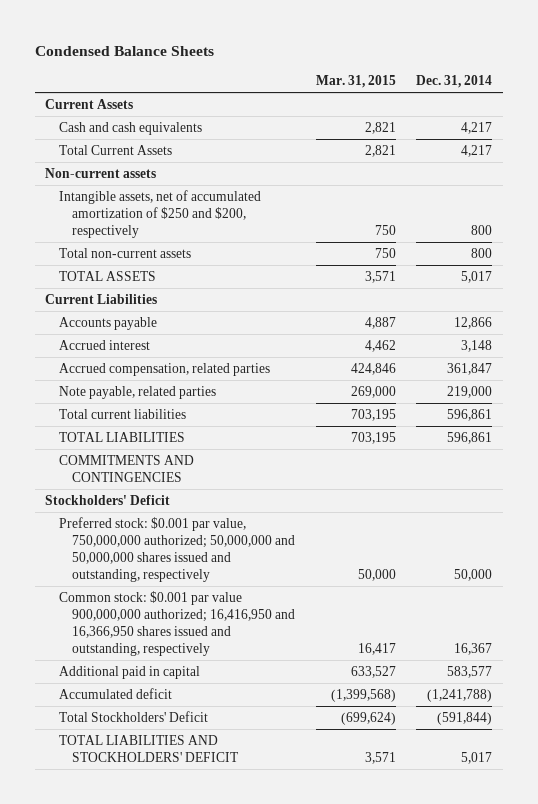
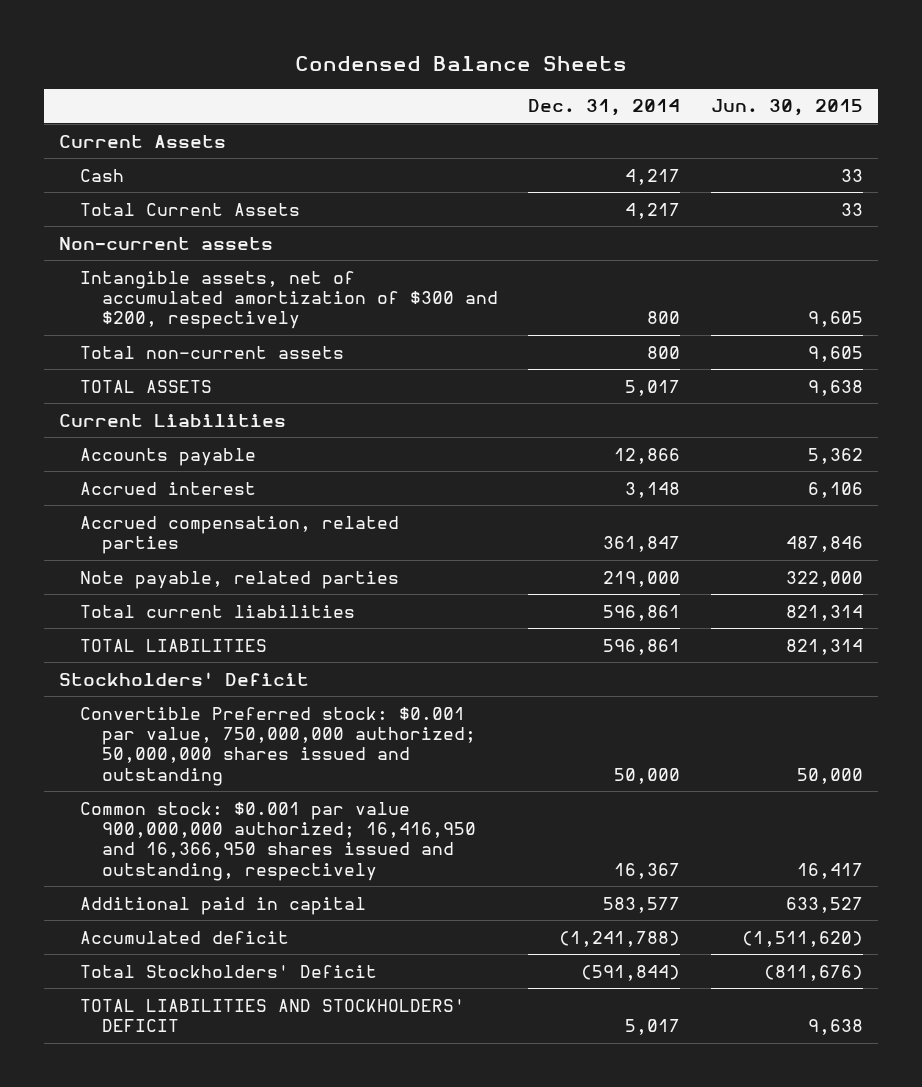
[315,74,396,88] Mar. 31, 2015 -> none
none -> [710,99,863,117] Jun. 30, 2015
[58,121,202,135] Cash and cash equivalents -> [80,168,125,182] Cash
[58,189,261,239] Intangible assets, net of accumulated amortization of $250 and $200, respectively -> [80,270,498,330] Intangible assets, net of accumulated amortization of $300 and $200, respectively
[58,454,194,482] COMMITMENTS AND CONTINGENCIES -> none
[58,516,295,583] Preferred stock: $0.001 par value, 750,000,000 authorized; 50,000,000 and 50,000,000 shares issued and outstanding, respectively -> [80,706,476,786] Convertible Preferred stock: $0.001 par value, 750,000,000 authorized; 50,000,000 shares issued and outstanding

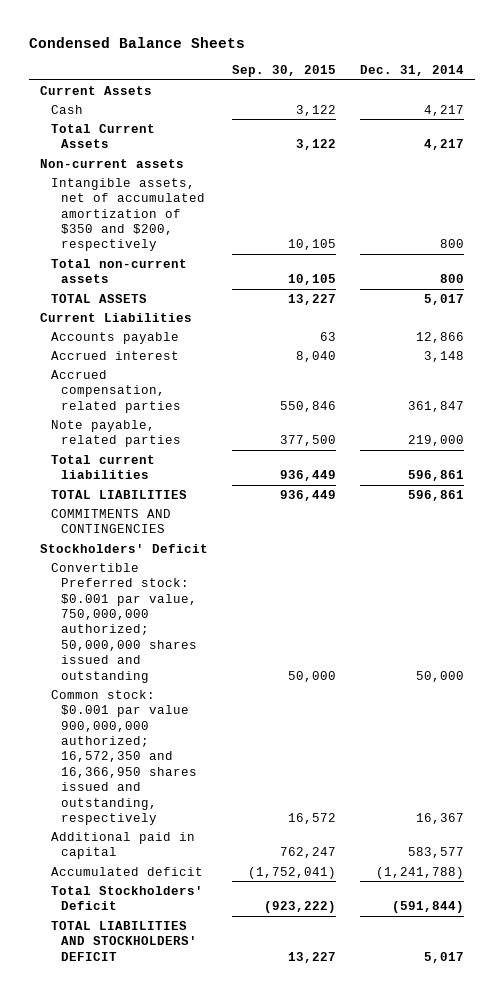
[710,99,863,117] Jun. 30, 2015 -> none
none -> [231,65,336,78] Sep. 30, 2015
[80,270,498,330] Intangible assets, net of accumulated amortization of $300 and $200, respectively -> [50,177,206,252] Intangible assets, net of accumulated amortization of $350 and $200, respectively
none -> [50,508,171,534] COMMITMENTS AND CONTINGENCIES
[80,801,476,881] Common stock: $0.001 par value 900,000,000 authorized; 16,416,950 and 16,366,950 shares issued and outstanding, respectively -> [50,689,198,825] Common stock: $0.001 par value 900,000,000 authorized; 16,572,350 and 16,366,950 shares issued and outstanding, respectively

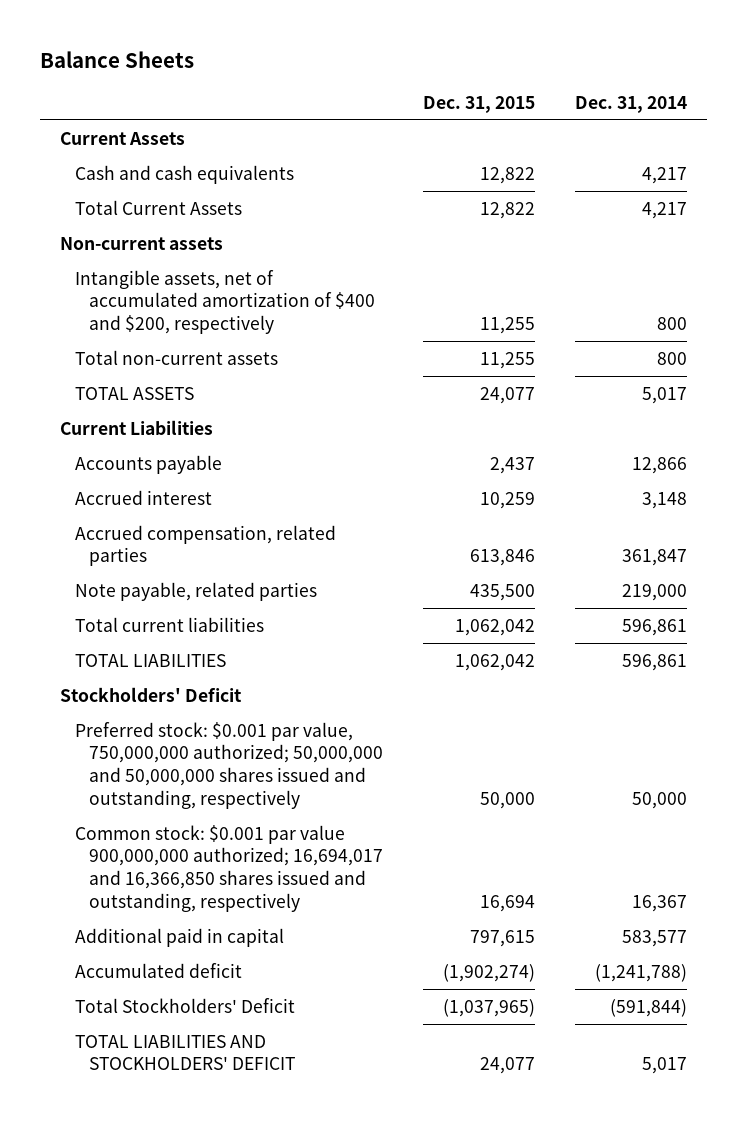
[28,36,245,48] Condensed Balance Sheets -> [40,50,195,68] Balance Sheets
[231,65,336,78] Sep. 30, 2015 -> none
none -> [422,96,535,114] Dec. 31, 2015
[50,104,83,114] Cash -> [74,164,294,184] Cash and cash equivalents
[50,177,206,252] Intangible assets, net of accumulated amortization of $350 and $200, respectively -> [74,269,375,335] Intangible assets, net of accumulated amortization of $400 and $200, respectively
[50,508,171,534] COMMITMENTS AND CONTINGENCIES -> none
[50,562,198,683] Convertible Preferred stock: $0.001 par value, 750,000,000 authorized; 50,000,000 shares issued and outstanding -> [74,721,383,809] Preferred stock: $0.001 par value, 750,000,000 authorized; 50,000,000 and 50,000,000 shares issued and outstanding, respectively
[50,689,198,825] Common stock: $0.001 par value 900,000,000 authorized; 16,572,350 and 16,366,950 shares issued and outstanding, respectively -> [74,824,383,912] Common stock: $0.001 par value 900,000,000 authorized; 16,694,017 and 16,366,850 shares issued and outstanding, respectively

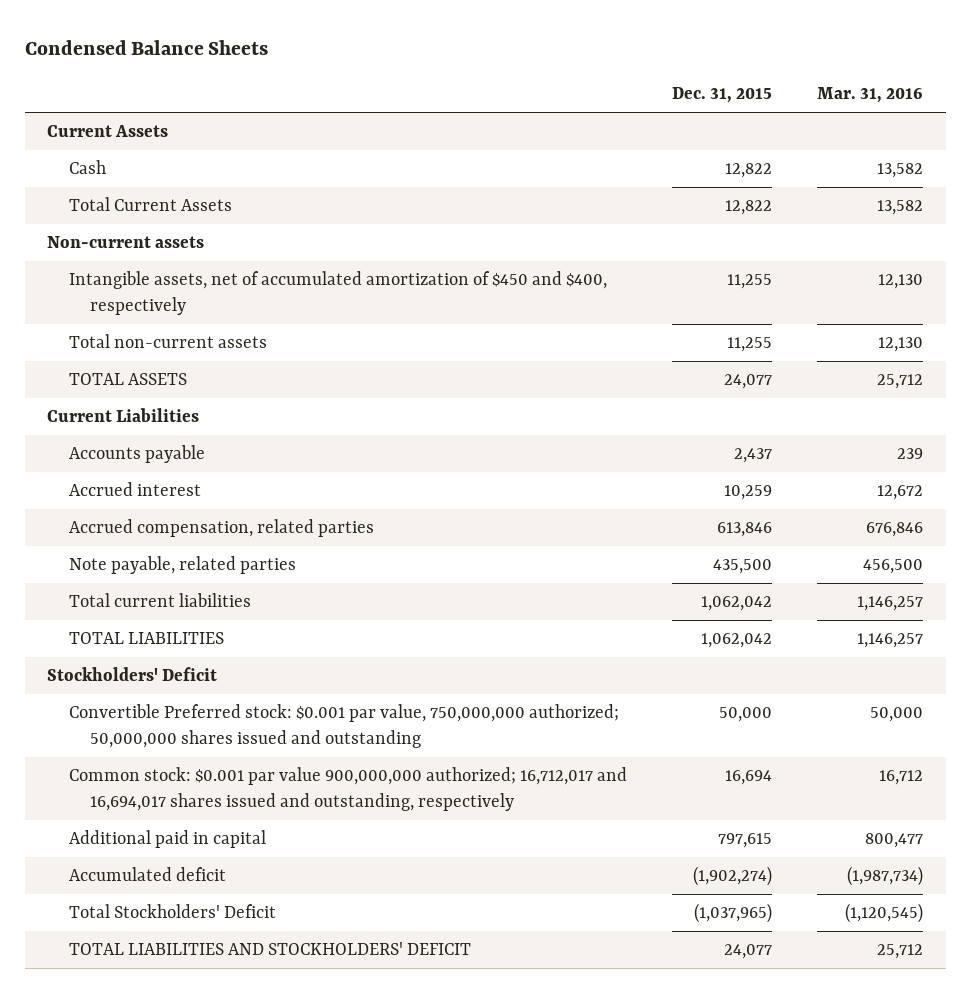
[40,50,195,68] Balance Sheets -> [24,40,268,56] Condensed Balance Sheets
[574,96,687,114] Dec. 31, 2014 -> none
none -> [816,87,923,104] Mar. 31, 2016
[74,164,294,184] Cash and cash equivalents -> [68,160,106,175] Cash
[74,269,375,335] Intangible assets, net of accumulated amortization of $400 and $200, respectively -> [68,271,607,315] Intangible assets, net of accumulated amortization of $450 and $400, respectively
[74,721,383,809] Preferred stock: $0.001 par value, 750,000,000 authorized; 50,000,000 and 50,000,000 shares issued and outstanding, respectively -> [68,704,619,748] Convertible Preferred stock: $0.001 par value, 750,000,000 authorized; 50,000,000 shares issued and outstanding
[74,824,383,912] Common stock: $0.001 par value 900,000,000 authorized; 16,694,017 and 16,366,850 shares issued and outstanding, respectively -> [68,767,627,811] Common stock: $0.001 par value 900,000,000 authorized; 16,712,017 and 16,694,017 shares issued and outstanding, respectively

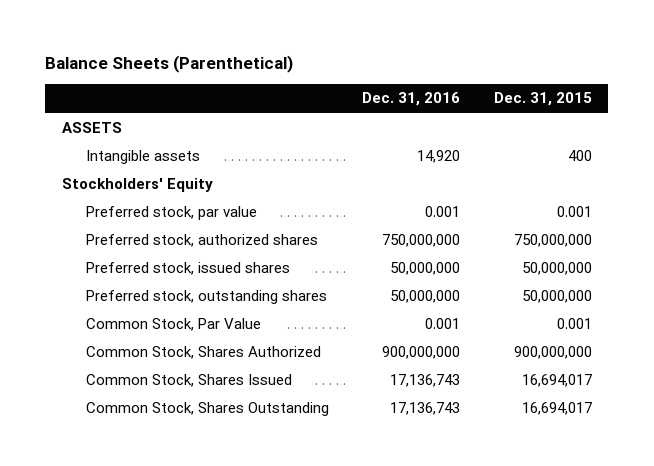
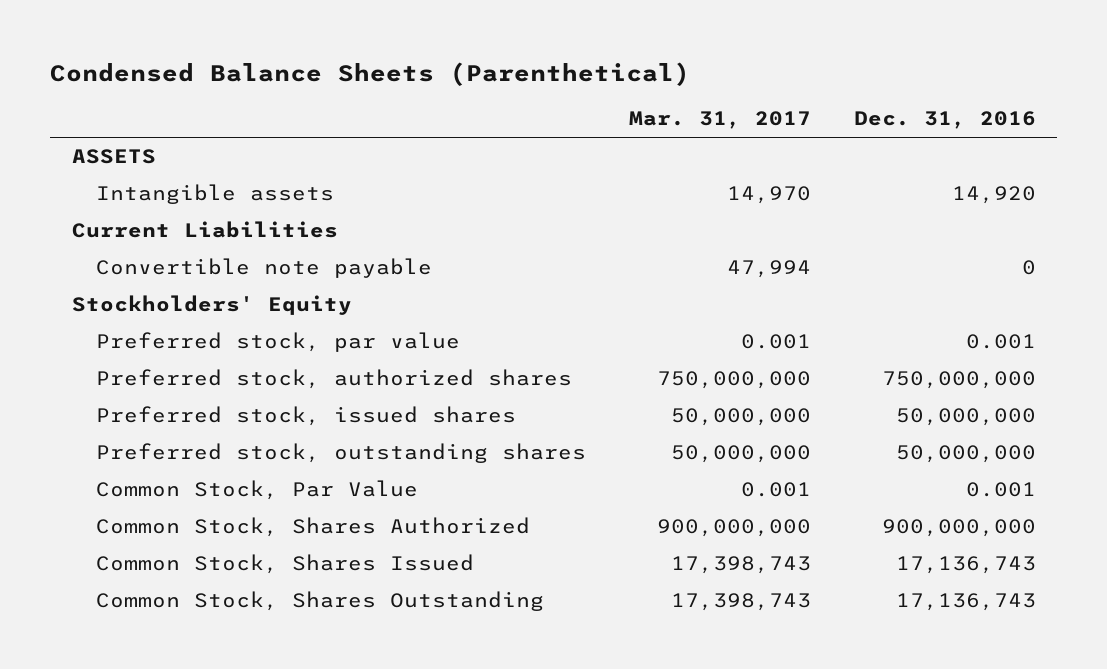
[45,54,294,73] Balance Sheets (Parenthetical) -> [50,61,691,86] Condensed Balance Sheets (Parenthetical)
[493,92,592,107] Dec. 31, 2015 -> none
none -> [629,111,812,130] Mar. 31, 2017
none -> [71,221,338,239] Current Liabilities
none -> [96,258,433,279] Convertible note payable

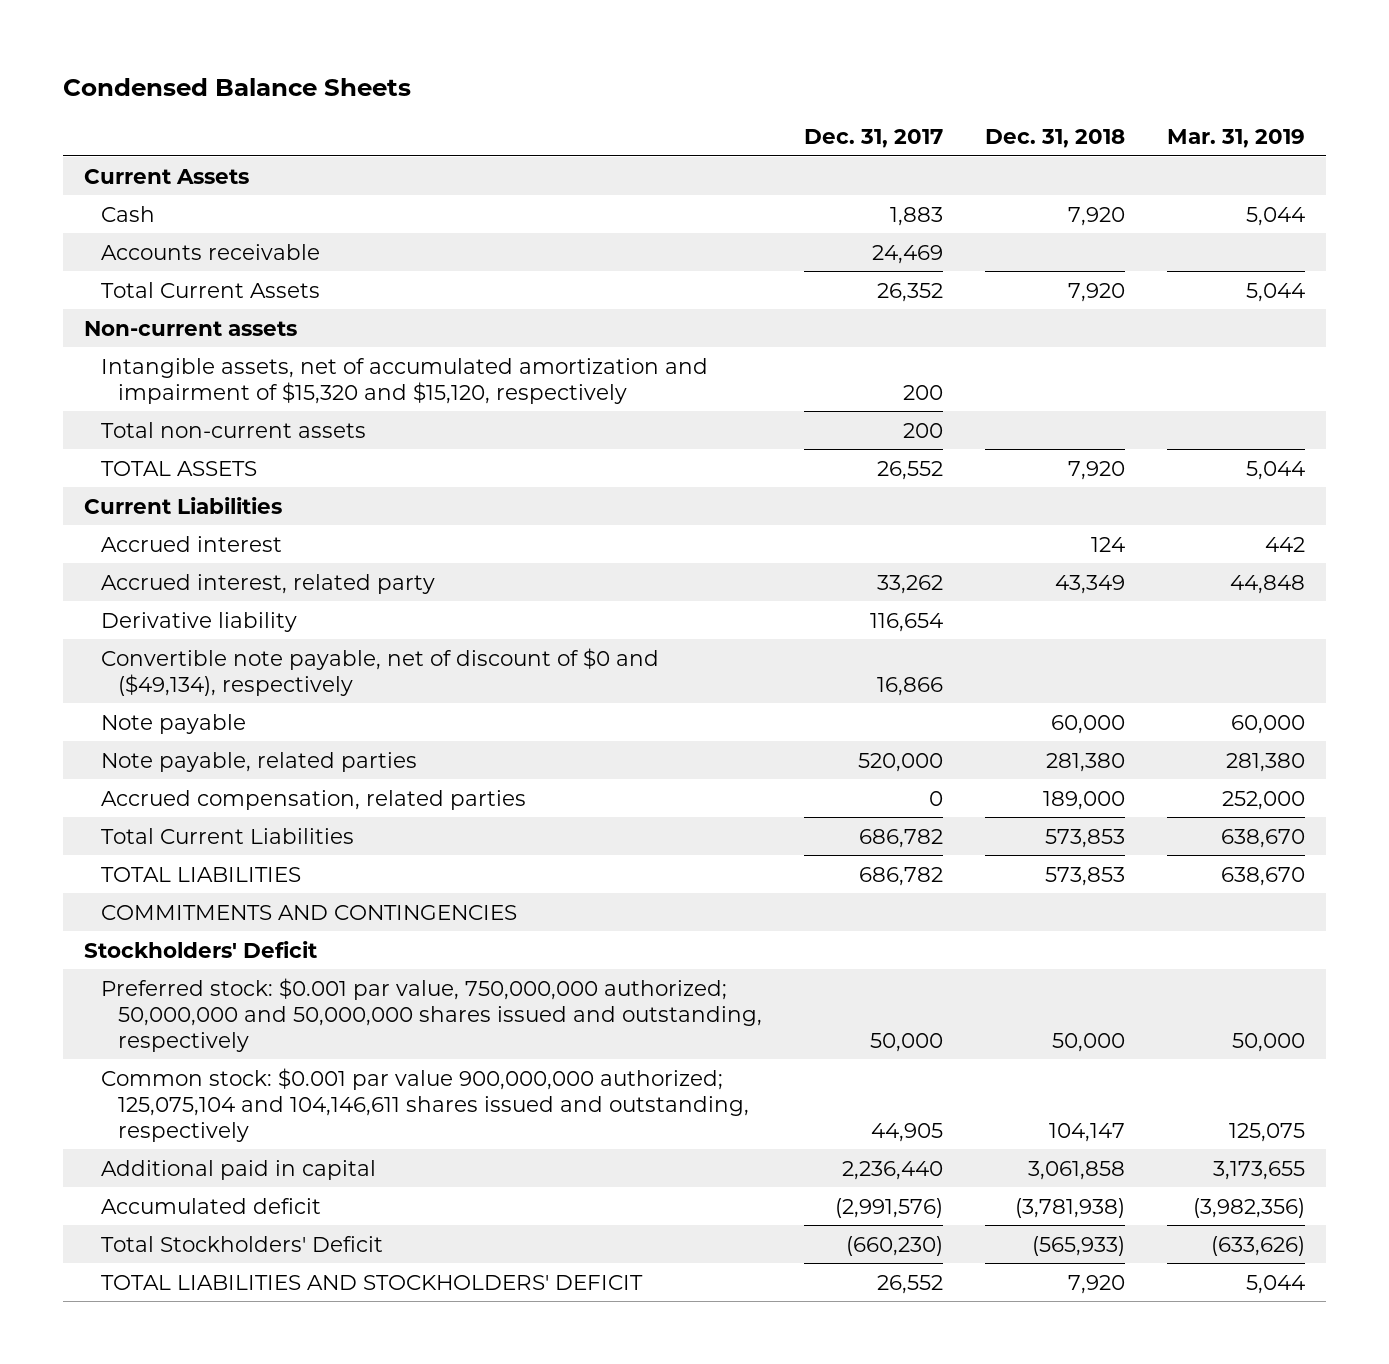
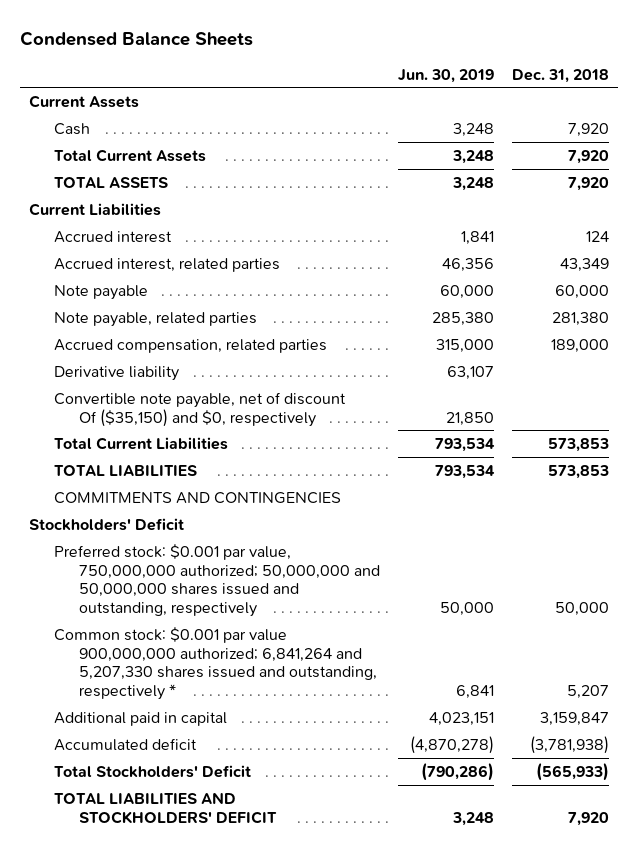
[804,129,944,149] Dec. 31, 2017 -> none
[1167,129,1306,149] Mar. 31, 2019 -> none
none -> [398,68,495,83] Jun. 30, 2019
[101,243,321,260] Accounts receivable -> none
[83,320,297,336] Non-current assets -> none
[101,357,709,404] Intangible assets, net of accumulated amortization and impairment of $15,320 and $15,120, respectively -> none
[101,421,367,438] Total non-current assets -> none
[101,647,660,696] Convertible note payable, net of discount of $0 and ($49,134), respectively -> none
[101,573,436,594] Accrued interest, related party -> [54,257,281,272] Accrued interest, related parties
[101,611,298,632] Derivative liability -> [54,365,180,381] Derivative liability
none -> [54,391,347,427] Convertible note payable, net of discount Of ($35,150) and $0, respectively
[101,1067,750,1142] Common stock: $0.001 par value 900,000,000 authorized; 125,075,104 and 104,146,611 shares issued and outstanding, respectively -> [54,626,378,701] Common stock: $0.001 par value 900,000,000 authorized; 6,841,264 and 5,207,330 shares issued and outstanding, respectively *
[1049,1122,1126,1142] 104,147 -> [566,685,609,700] 5,207
[1028,1160,1126,1180] 3,061,858 -> [539,711,609,726] 3,159,847

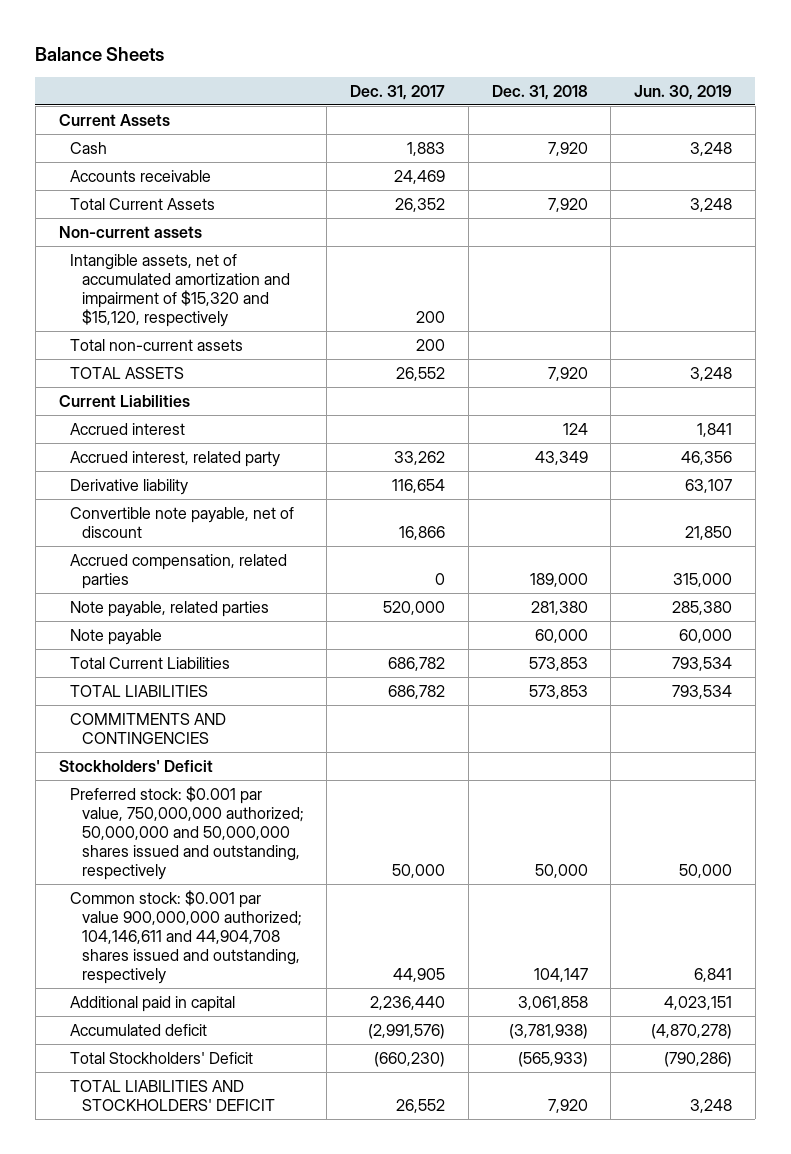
[20,30,254,46] Condensed Balance Sheets -> [35,46,165,61] Balance Sheets
none -> [350,84,446,100] Dec. 31, 2017
none -> [70,169,212,182] Accounts receivable
none -> [58,225,202,238] Non-current assets
none -> [70,253,290,327] Intangible assets, net of accumulated amortization and impairment of $15,320 and $15,120, respectively
none -> [70,338,244,351] Total non-current assets
[54,257,281,272] Accrued interest, related parties -> [70,450,281,467] Accrued interest, related party
[54,391,347,427] Convertible note payable, net of discount Of ($35,150) and $0, respectively -> [70,506,295,538] Convertible note payable, net of discount
[54,338,328,353] Accrued compensation, related parties -> [70,553,288,589] Accrued compensation, related parties
[54,311,258,327] Note payable, related parties -> [70,600,270,617] Note payable, related parties
[54,284,149,300] Note payable -> [70,628,163,645] Note payable
[54,626,378,701] Common stock: $0.001 par value 900,000,000 authorized; 6,841,264 and 5,207,330 shares issued and outstanding, respectively * -> [70,889,302,984] Common stock: $0.001 par value 900,000,000 authorized; 104,146,611 and 44,904,708 shares issued and outstanding, respectively
[566,685,609,700] 5,207 -> [533,967,588,982] 104,147
[539,711,609,726] 3,159,847 -> [517,995,588,1010] 3,061,858

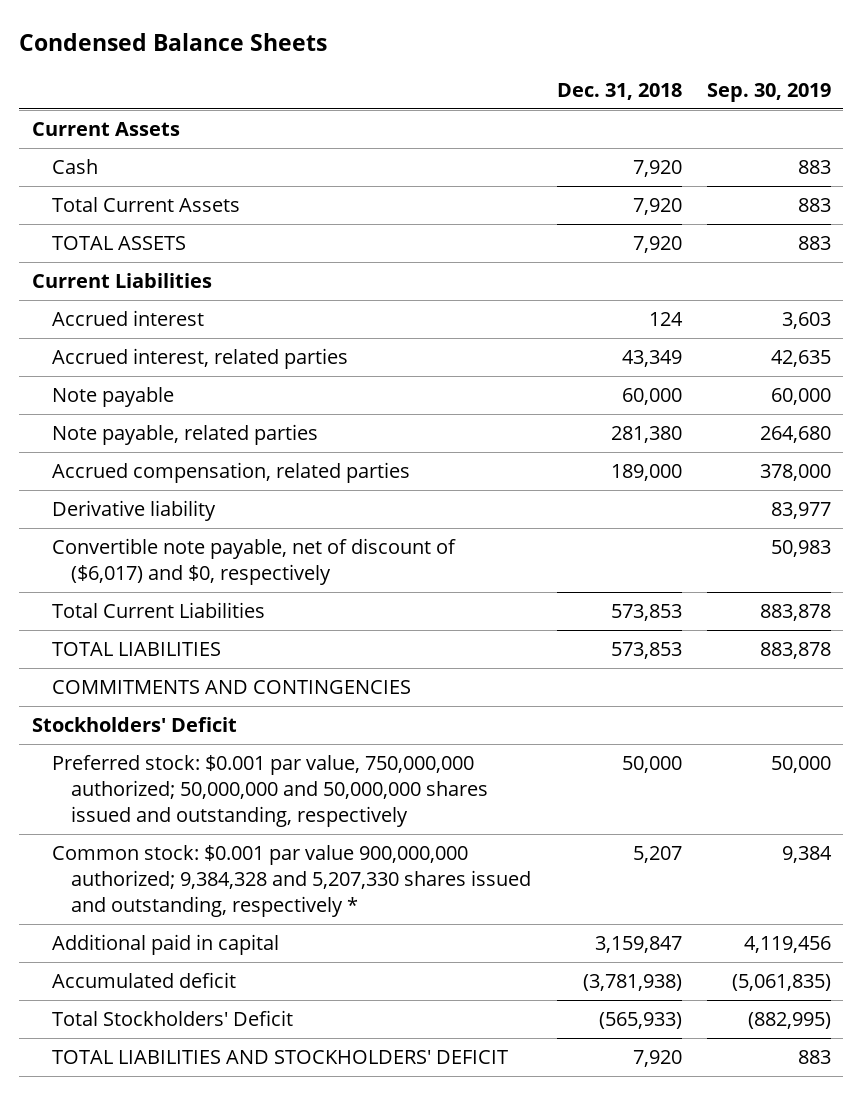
[35,46,165,61] Balance Sheets -> [19,32,328,51] Condensed Balance Sheets
[350,84,446,100] Dec. 31, 2017 -> none
[634,84,733,100] Jun. 30, 2019 -> none
none -> [706,82,831,102] Sep. 30, 2019
[70,169,212,182] Accounts receivable -> none
[58,225,202,238] Non-current assets -> none
[70,253,290,327] Intangible assets, net of accumulated amortization and impairment of $15,320 and $15,120, respectively -> none
[70,338,244,351] Total non-current assets -> none
[70,506,295,538] Convertible note payable, net of discount -> none
[70,450,281,467] Accrued interest, related party -> [51,348,348,370] Accrued interest, related parties
[70,600,270,617] Note payable, related parties -> [51,424,318,446] Note payable, related parties
[70,553,288,589] Accrued compensation, related parties -> [51,462,410,484] Accrued compensation, related parties
[70,478,189,495] Derivative liability -> [51,500,216,522] Derivative liability
none -> [51,538,456,586] Convertible note payable, net of discount of ($6,017) and $0, respectively
[70,889,302,984] Common stock: $0.001 par value 900,000,000 authorized; 104,146,611 and 44,904,708 shares issued and outstanding, respectively -> [51,845,532,917] Common stock: $0.001 par value 900,000,000 authorized; 9,384,328 and 5,207,330 shares issued and outstanding, respectively *
[533,967,588,982] 104,147 -> [632,846,682,864] 5,207
[517,995,588,1010] 3,061,858 -> [594,936,682,954] 3,159,847

